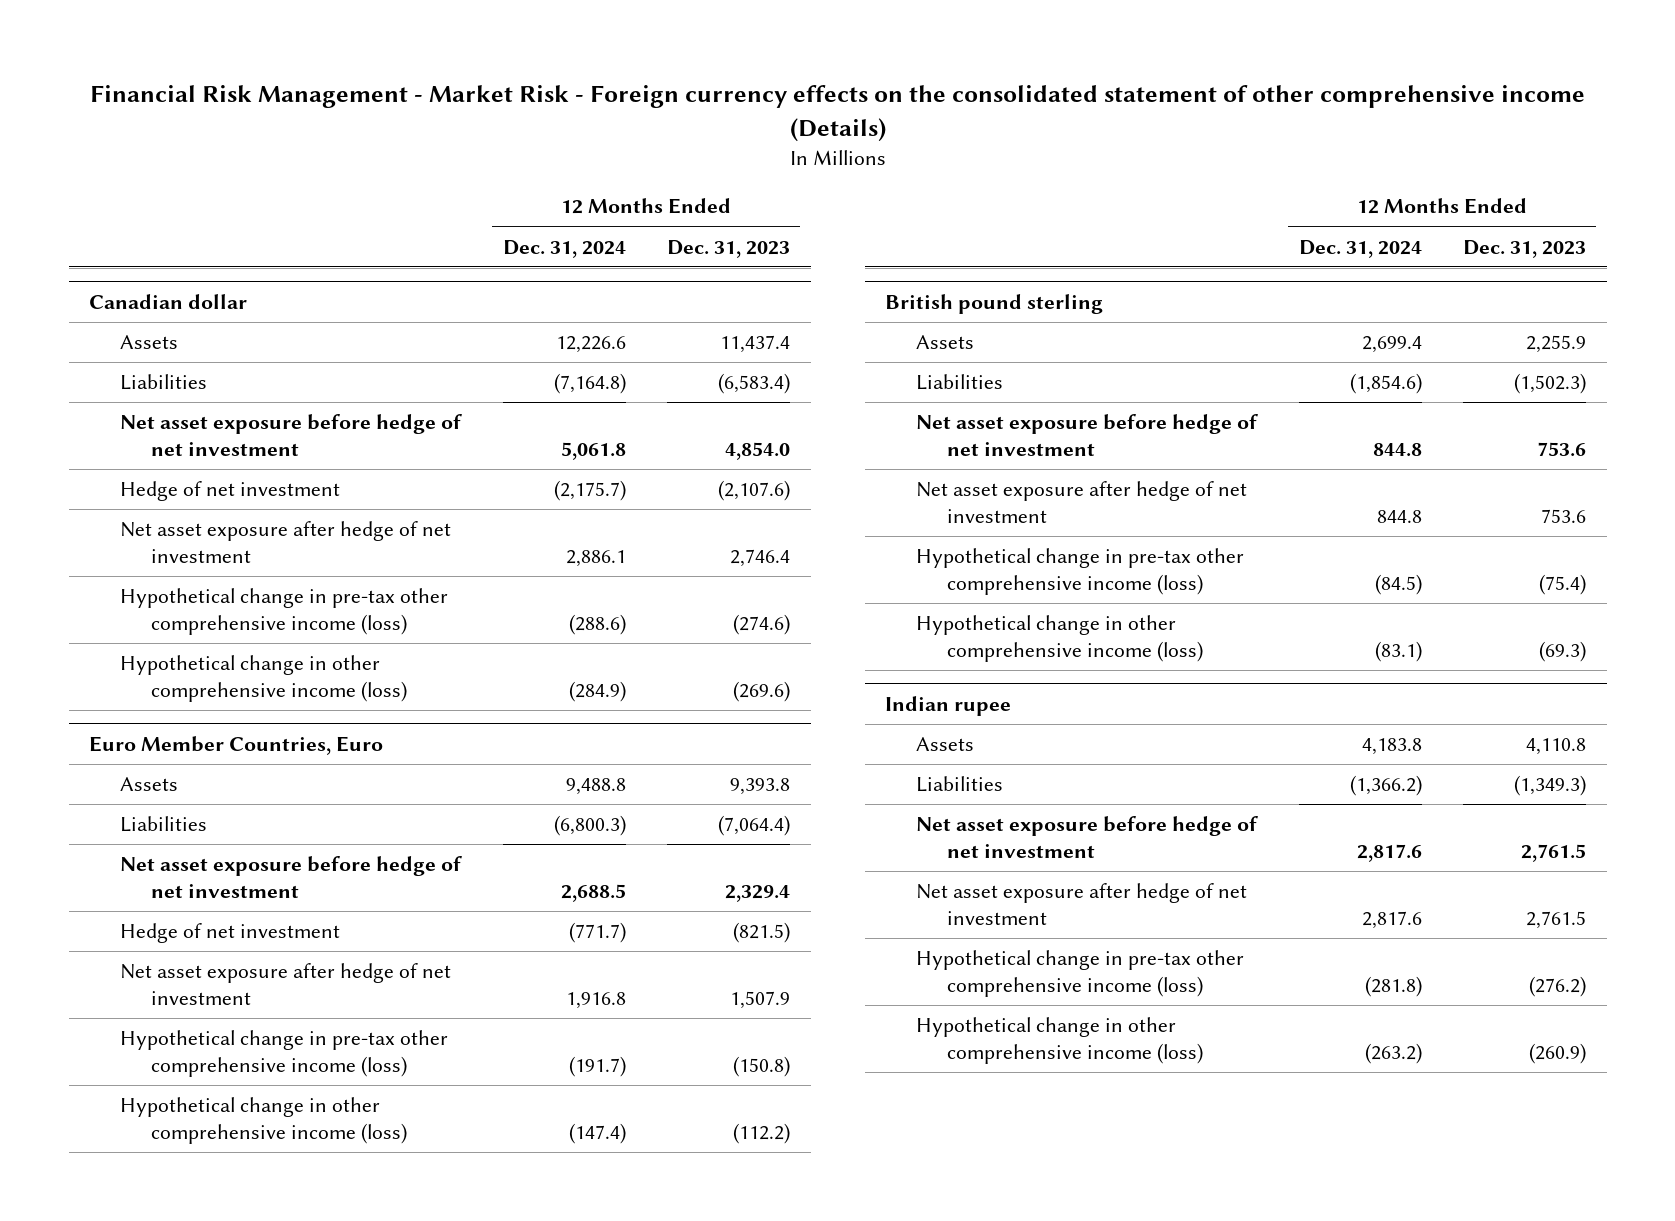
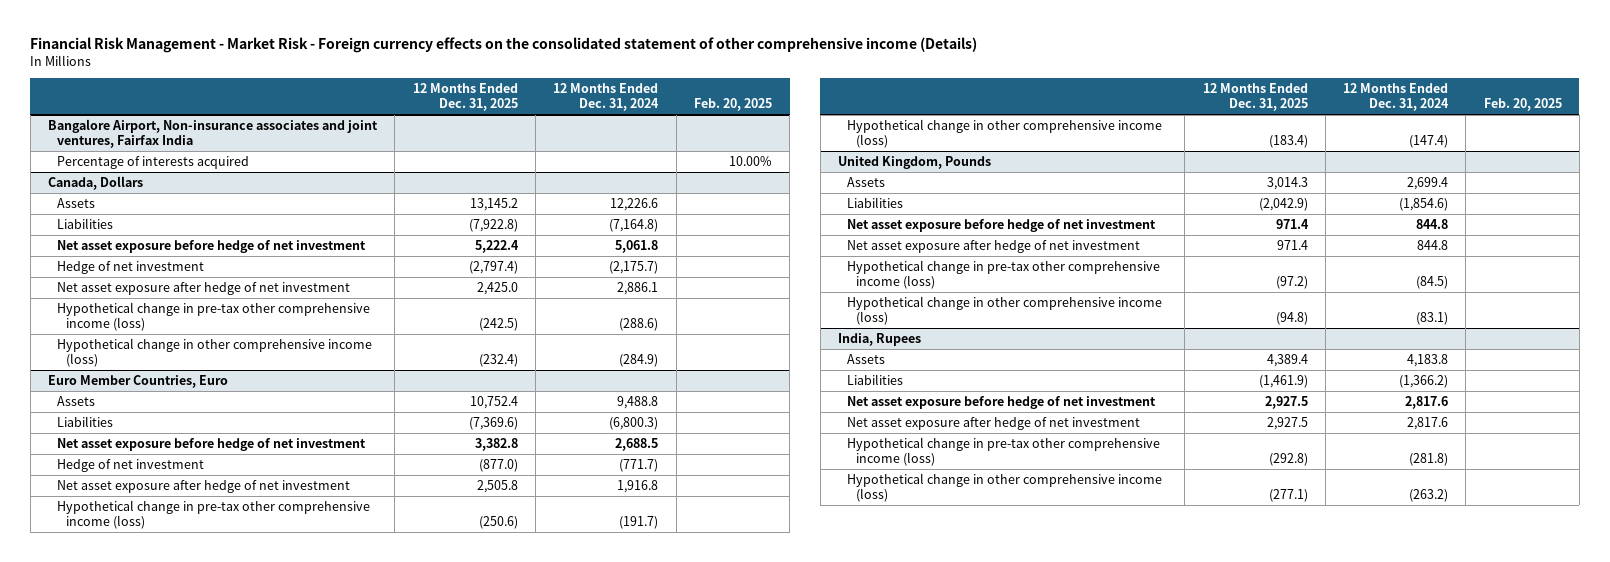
[667,239,791,258] Dec. 31, 2023 -> none
none -> [412,83,518,112] 12 Months Ended Dec. 31, 2025
none -> [693,98,772,112] Feb. 20, 2025
none -> [48,118,379,149] Bangalore Airport, Non-insurance associates and joint ventures, Fairfax India
none -> [57,155,250,169] Percentage of interests acquired
[89,293,248,309] Canadian dollar -> [48,175,144,190] Canada, Dollars
[885,293,1104,314] British pound sterling -> [837,155,991,169] United Kingdom, Pounds
[885,695,1012,716] Indian rupee -> [837,332,921,346] India, Rupees

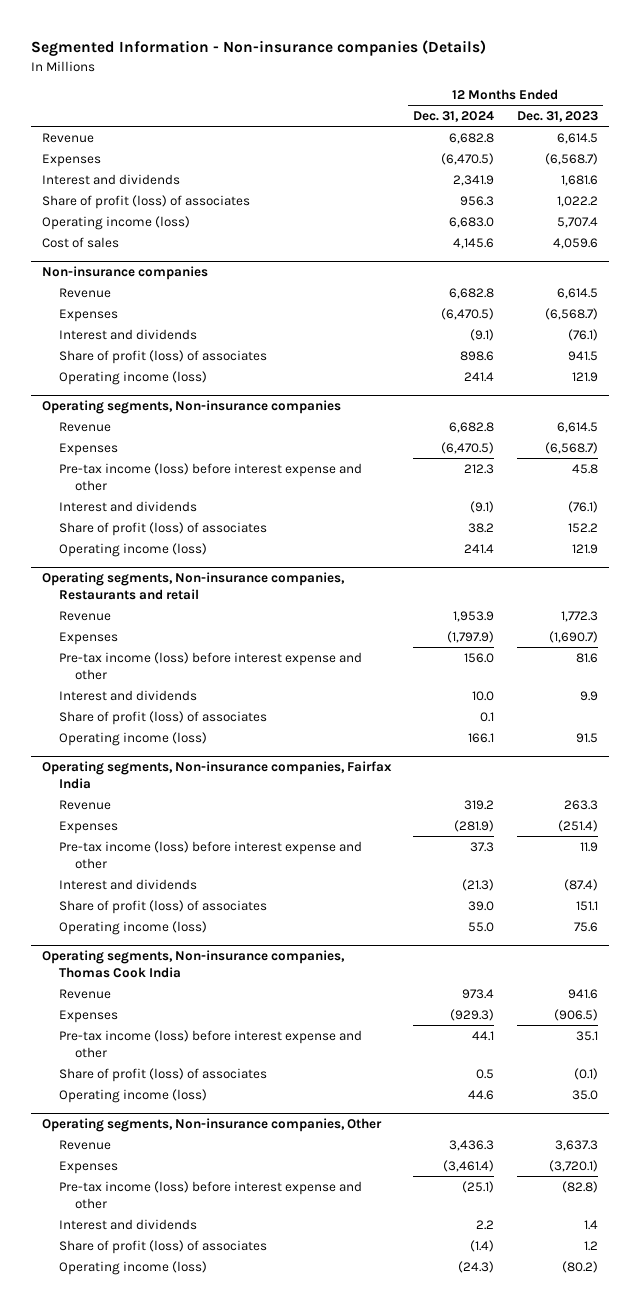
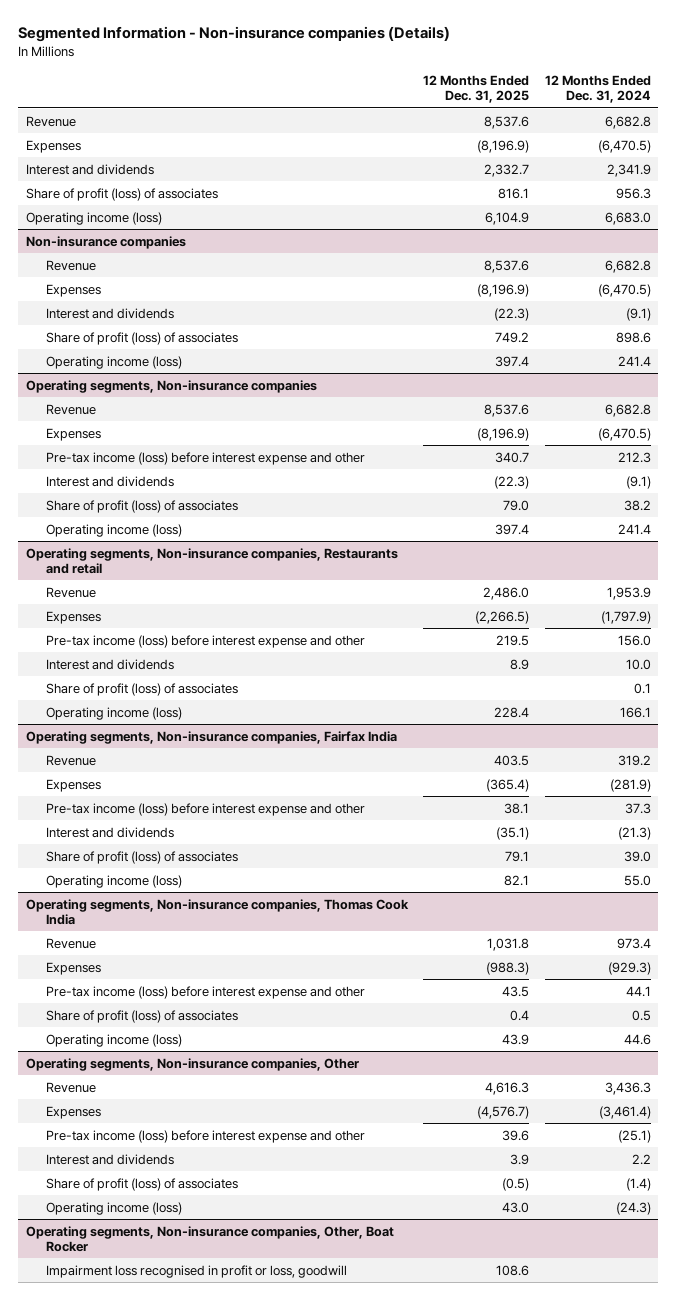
[516,111,598,123] Dec. 31, 2023 -> none
none -> [423,75,530,104] 12 Months Ended Dec. 31, 2025
[42,236,120,248] Cost of sales -> none
none -> [25,1225,394,1252] Operating segments, Non-insurance companies, Other, Boat Rocker
none -> [45,1264,347,1278] Impairment loss recognised in profit or loss, goodwill

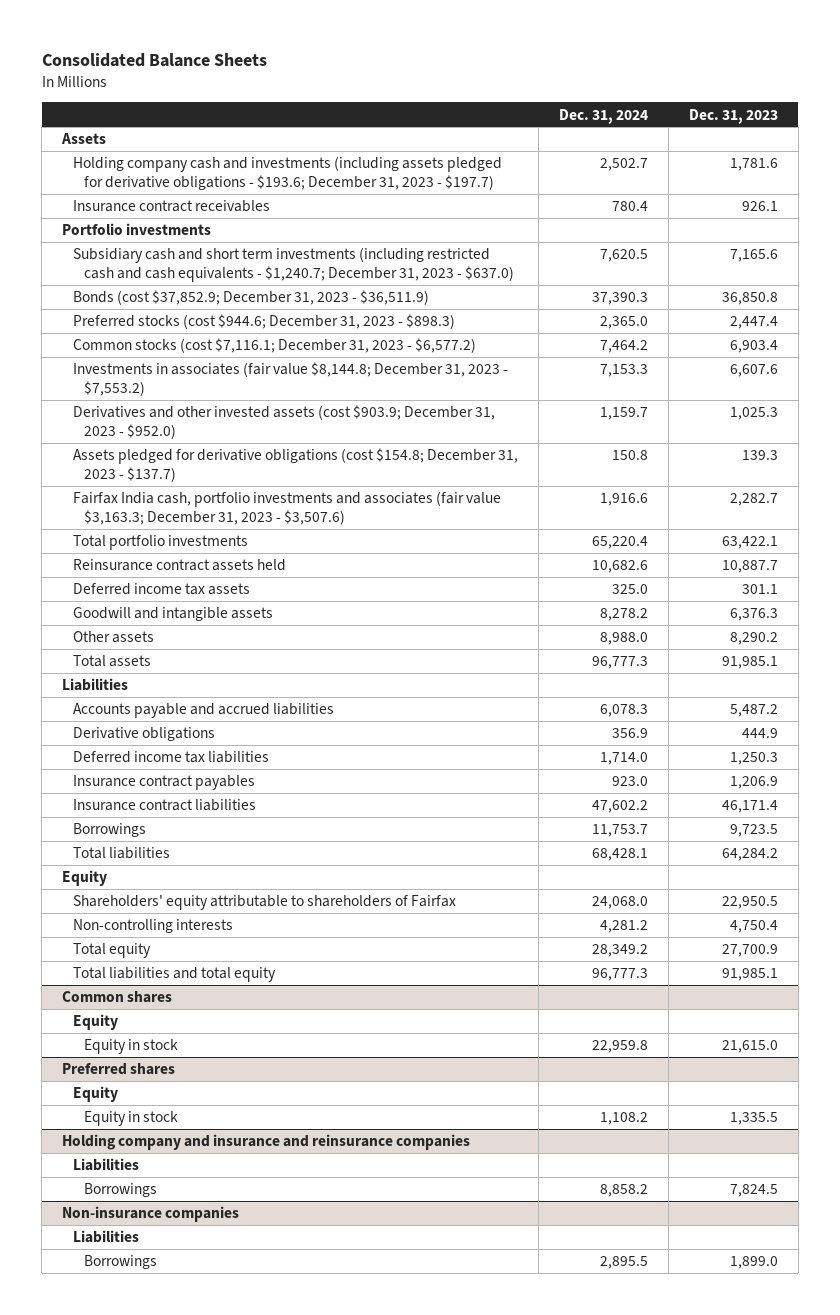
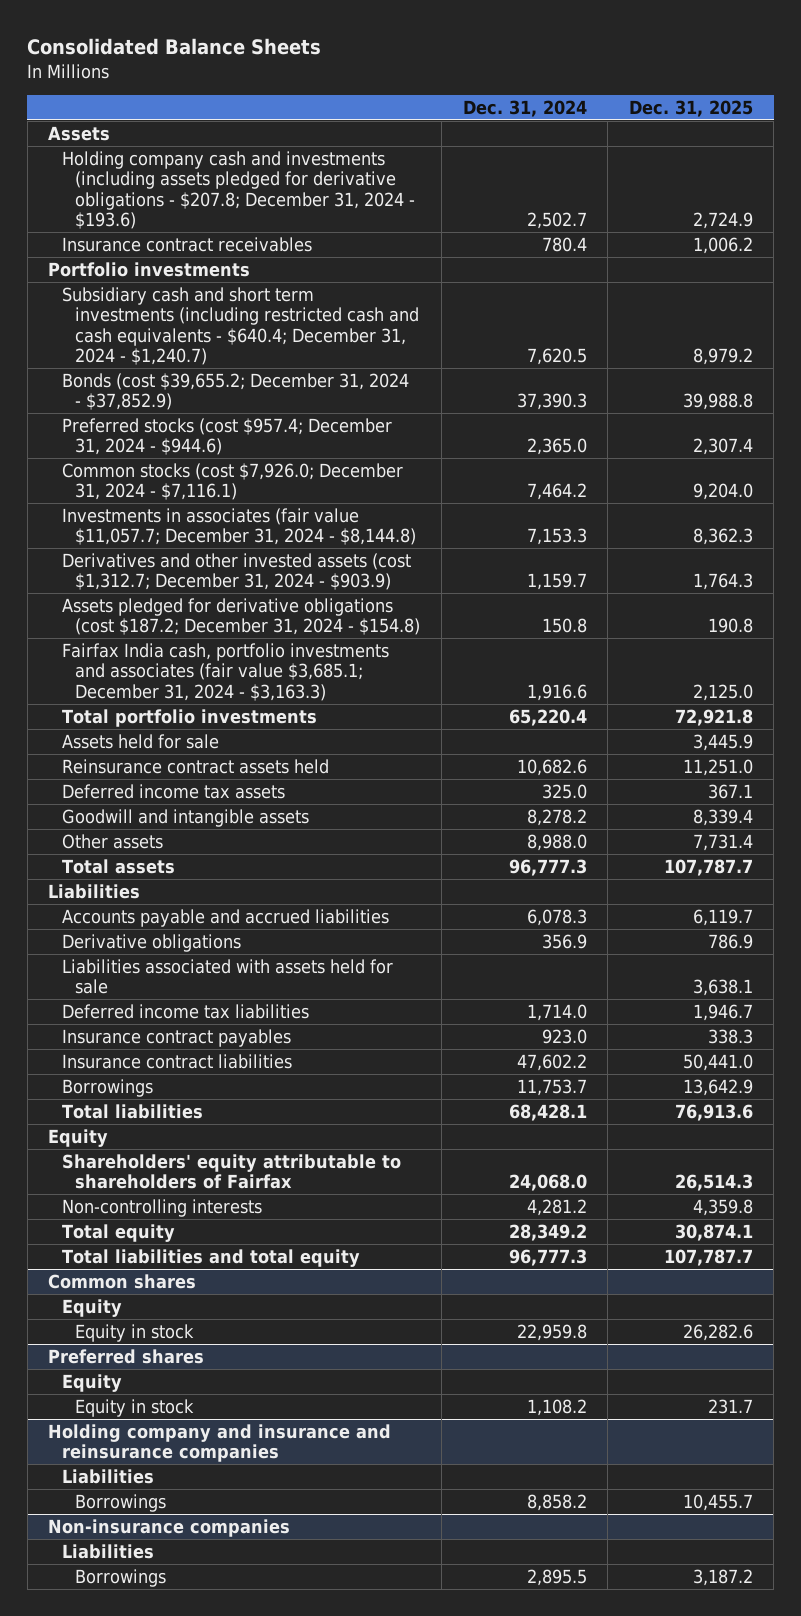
[688,108,778,124] Dec. 31, 2023 -> none
none -> [628,99,753,117] Dec. 31, 2025
[73,156,503,191] Holding company cash and investments (including assets pledged for derivative obligations - $193.6; December 31, 2023 - $197.7) -> [61,150,416,230] Holding company cash and investments (including assets pledged for derivative obligations - $207.8; December 31, 2024 - $193.6)
[73,247,515,283] Subsidiary cash and short term investments (including restricted cash and cash equivalents - $1,240.7; December 31, 2023 - $637.0) -> [61,286,420,366] Subsidiary cash and short term investments (including restricted cash and cash equivalents - $640.4; December 31, 2024 - $1,240.7)
[73,290,430,306] Bonds (cost $37,852.9; December 31, 2023 - $36,511.9) -> [61,372,409,411] Bonds (cost $39,655.2; December 31, 2024 - $37,852.9)
[73,314,456,330] Preferred stocks (cost $944.6; December 31, 2023 - $898.3) -> [61,417,392,456] Preferred stocks (cost $957.4; December 31, 2024 - $944.6)
[73,338,477,354] Common stocks (cost $7,116.1; December 31, 2023 - $6,577.2) -> [61,462,403,501] Common stocks (cost $7,926.0; December 31, 2024 - $7,116.1)
[73,362,509,397] Investments in associates (fair value $8,144.8; December 31, 2023 - $7,553.2) -> [61,507,417,546] Investments in associates (fair value $11,057.7; December 31, 2024 - $8,144.8)
[73,405,496,440] Derivatives and other invested assets (cost $903.9; December 31, 2023 - $952.0) -> [61,552,411,591] Derivatives and other invested assets (cost $1,312.7; December 31, 2024 - $903.9)
[73,448,519,483] Assets pledged for derivative obligations (cost $154.8; December 31, 2023 - $137.7) -> [61,597,421,636] Assets pledged for derivative obligations (cost $187.2; December 31, 2024 - $154.8)
[73,491,502,526] Fairfax India cash, portfolio investments and associates (fair value $3,163.3; December 31, 2023 - $3,507.6) -> [61,642,389,701] Fairfax India cash, portfolio investments and associates (fair value $3,685.1; December 31, 2024 - $3,163.3)
none -> [61,733,219,749] Assets held for sale
none -> [61,958,393,995] Liabilities associated with assets held for sale

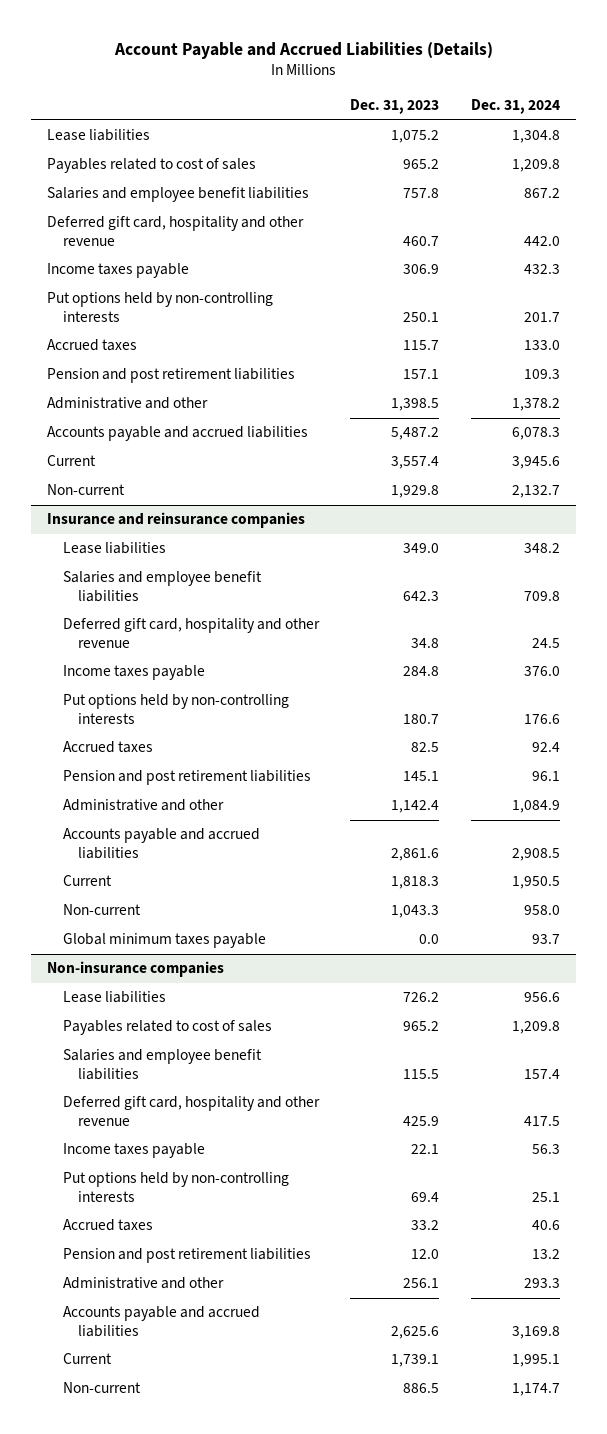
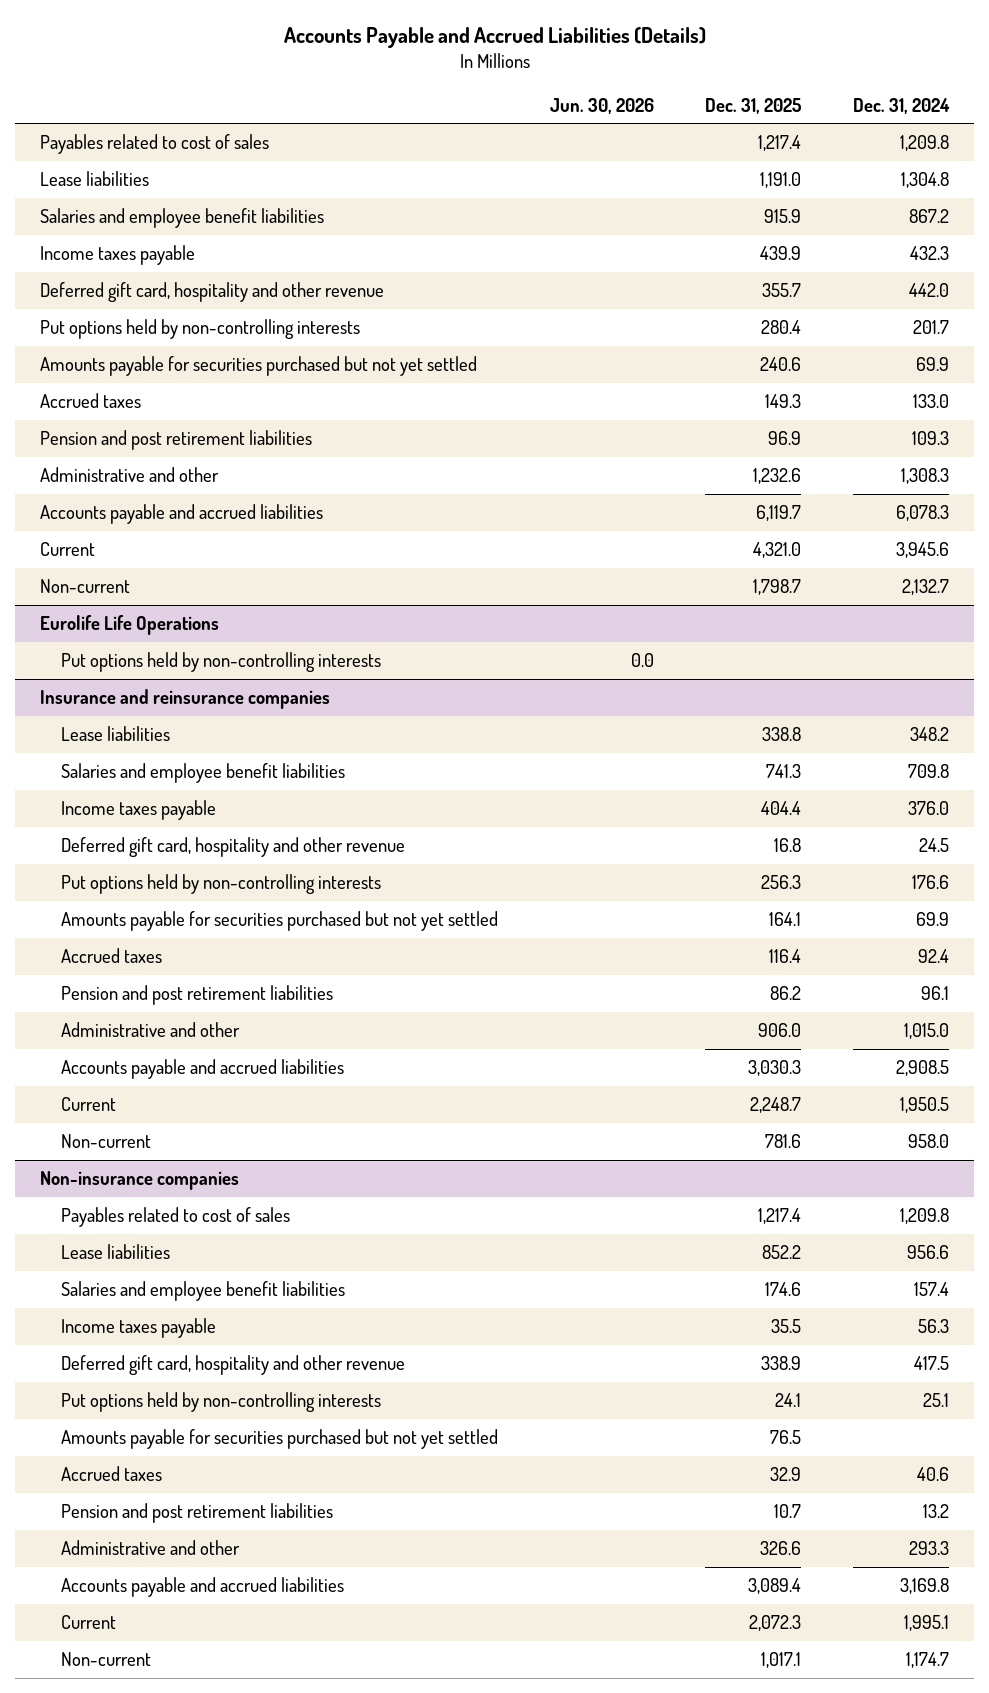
[113,41,493,59] Account Payable and Accrued Liabilities (Details) -> [283,27,706,49] Accounts Payable and Accrued Liabilities (Details)
[350,99,440,115] Dec. 31, 2023 -> none
none -> [549,97,654,114] Jun. 30, 2026
none -> [705,97,802,114] Dec. 31, 2025
[46,129,150,142] Lease liabilities -> [40,171,150,187] Lease liabilities
[46,216,304,246] Deferred gift card, hospitality and other revenue -> [40,282,385,303] Deferred gift card, hospitality and other revenue
none -> [40,356,478,377] Amounts payable for securities purchased but not yet settled
[512,398,561,412] 1,378.2 -> [900,468,949,485] 1,308.3
none -> [40,615,220,636] Eurolife Life Operations
none -> [61,652,382,673] Put options held by non-controlling interests
[62,618,320,648] Deferred gift card, hospitality and other revenue -> [61,837,406,858] Deferred gift card, hospitality and other revenue
none -> [61,911,499,932] Amounts payable for securities purchased but not yet settled
[512,800,561,814] 1,084.9 -> [903,1023,949,1040] 1,015.0
[62,933,266,949] Global minimum taxes payable -> none
[62,991,166,1004] Lease liabilities -> [61,1244,171,1260] Lease liabilities
[62,1096,320,1126] Deferred gift card, hospitality and other revenue -> [61,1355,406,1376] Deferred gift card, hospitality and other revenue
none -> [61,1429,499,1450] Amounts payable for securities purchased but not yet settled

